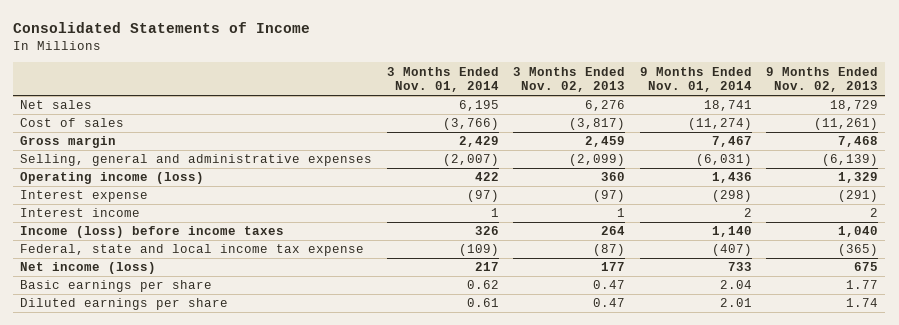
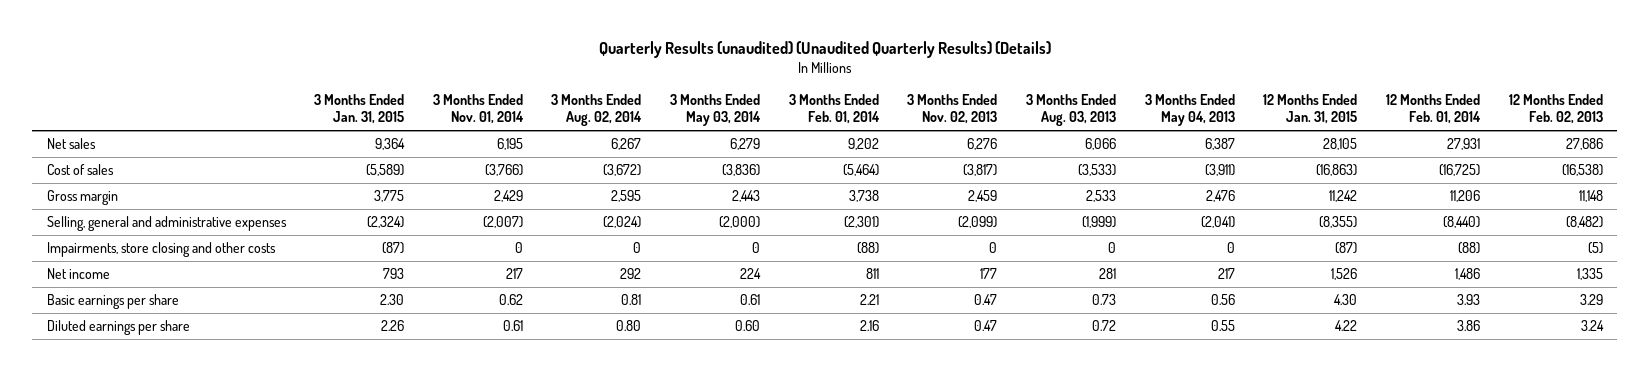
[13,21,311,33] Consolidated Statements of Income -> [598,40,1051,58] Quarterly Results (unaudited) (Unaudited Quarterly Results) (Details)
[639,66,752,92] 9 Months Ended Nov. 01, 2014 -> none
[766,66,879,92] 9 Months Ended Nov. 02, 2013 -> none
none -> [314,93,405,125] 3 Months Ended Jan. 31, 2015
none -> [551,93,643,127] 3 Months Ended Aug. 02, 2014
none -> [670,93,762,127] 3 Months Ended May 03, 2014
none -> [788,93,880,125] 3 Months Ended Feb. 01, 2014
none -> [1026,93,1117,127] 3 Months Ended Aug. 03, 2013
none -> [1144,93,1235,127] 3 Months Ended May 04, 2013
none -> [1263,93,1358,125] 12 Months Ended Jan. 31, 2015
none -> [1386,93,1482,125] 12 Months Ended Feb. 01, 2014
none -> [1508,93,1603,125] 12 Months Ended Feb. 02, 2013
[20,172,205,185] Operating income (loss) -> none
[20,190,149,203] Interest expense -> none
[20,208,141,218] Interest income -> none
[20,226,285,239] Income (loss) before income taxes -> none
[20,244,365,257] Federal, state and local income tax expense -> none
none -> [46,242,276,258] Impairments, store closing and other costs
[20,262,157,275] Net income (loss) -> [46,268,110,280] Net income

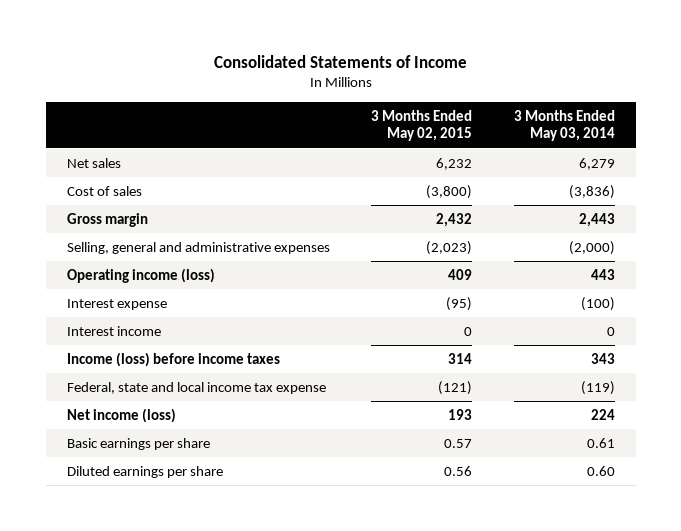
[598,40,1051,58] Quarterly Results (unaudited) (Unaudited Quarterly Results) (Details) -> [213,54,467,68] Consolidated Statements of Income
[314,93,405,125] 3 Months Ended Jan. 31, 2015 -> none
[432,93,524,125] 3 Months Ended Nov. 01, 2014 -> none
[551,93,643,127] 3 Months Ended Aug. 02, 2014 -> none
[788,93,880,125] 3 Months Ended Feb. 01, 2014 -> none
[907,93,998,125] 3 Months Ended Nov. 02, 2013 -> none
[1026,93,1117,127] 3 Months Ended Aug. 03, 2013 -> none
[1144,93,1235,127] 3 Months Ended May 04, 2013 -> none
[1263,93,1358,125] 12 Months Ended Jan. 31, 2015 -> none
[1386,93,1482,125] 12 Months Ended Feb. 01, 2014 -> none
[1508,93,1603,125] 12 Months Ended Feb. 02, 2013 -> none
none -> [371,109,473,142] 3 Months Ended May 02, 2015
[46,242,276,258] Impairments, store closing and other costs -> none
none -> [66,267,215,283] Operating income (loss)
none -> [66,298,167,310] Interest expense
none -> [66,325,161,336] Interest income
none -> [66,351,280,367] Income (loss) before income taxes
none -> [66,381,326,394] Federal, state and local income tax expense
[46,268,110,280] Net income -> [66,407,176,423] Net income (loss)

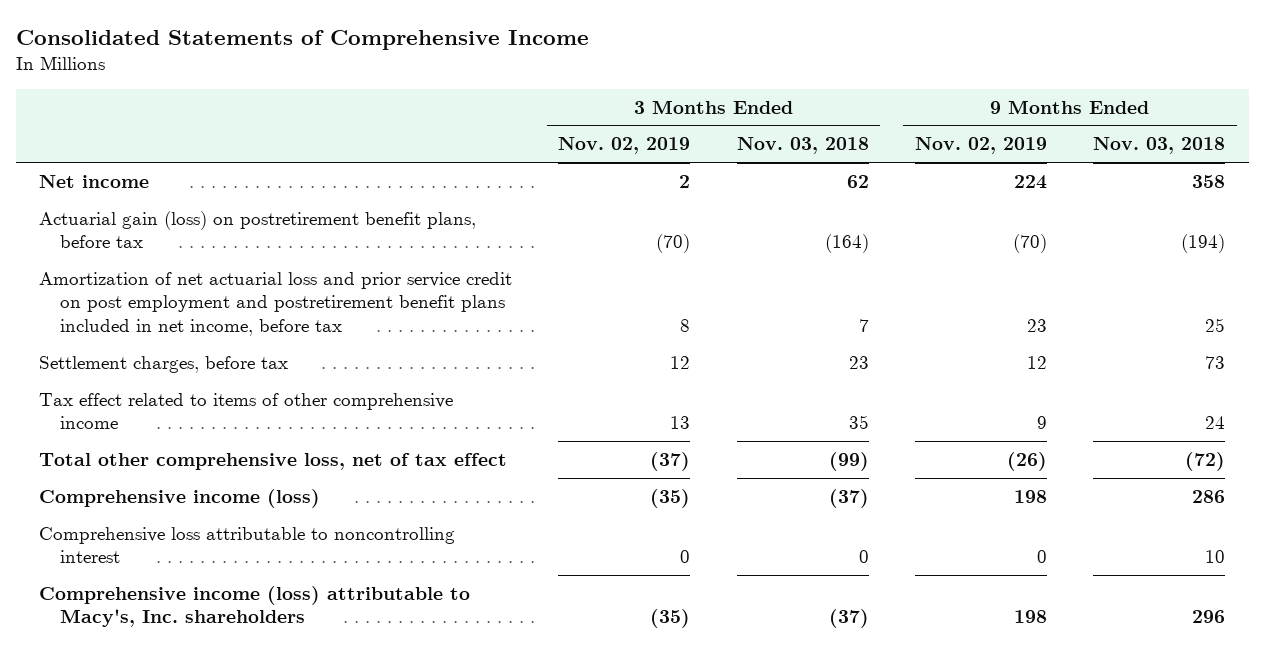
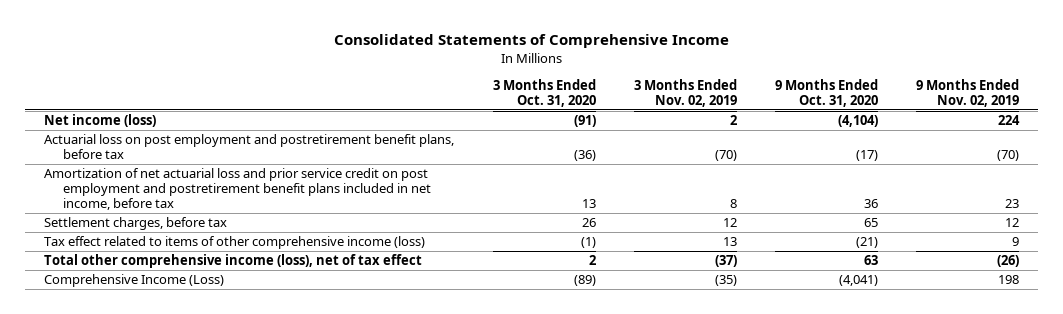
[736,137,869,155] Nov. 03, 2018 -> none
[1093,137,1226,155] Nov. 03, 2018 -> none
none -> [492,78,596,107] 3 Months Ended Oct. 31, 2020
none -> [774,78,878,107] 9 Months Ended Oct. 31, 2020
[39,174,150,188] Net income -> [44,113,157,127] Net income (loss)
[39,210,477,249] Actuarial gain (loss) on postretirement benefit plans, before tax -> [44,133,455,160] Actuarial loss on post employment and postretirement benefit plans, before tax
[39,526,456,564] Comprehensive loss attributable to noncontrolling interest -> none
[39,585,471,628] Comprehensive income (loss) attributable to Macy's, Inc. shareholders -> none
[39,392,454,430] Tax effect related to items of other comprehensive income -> [44,235,426,249] Tax effect related to items of other comprehensive income (loss)
[39,452,508,470] Total other comprehensive loss, net of tax effect -> [44,253,423,268] Total other comprehensive income (loss), net of tax effect
[39,488,321,508] Comprehensive income (loss) -> [44,273,225,287] Comprehensive Income (Loss)

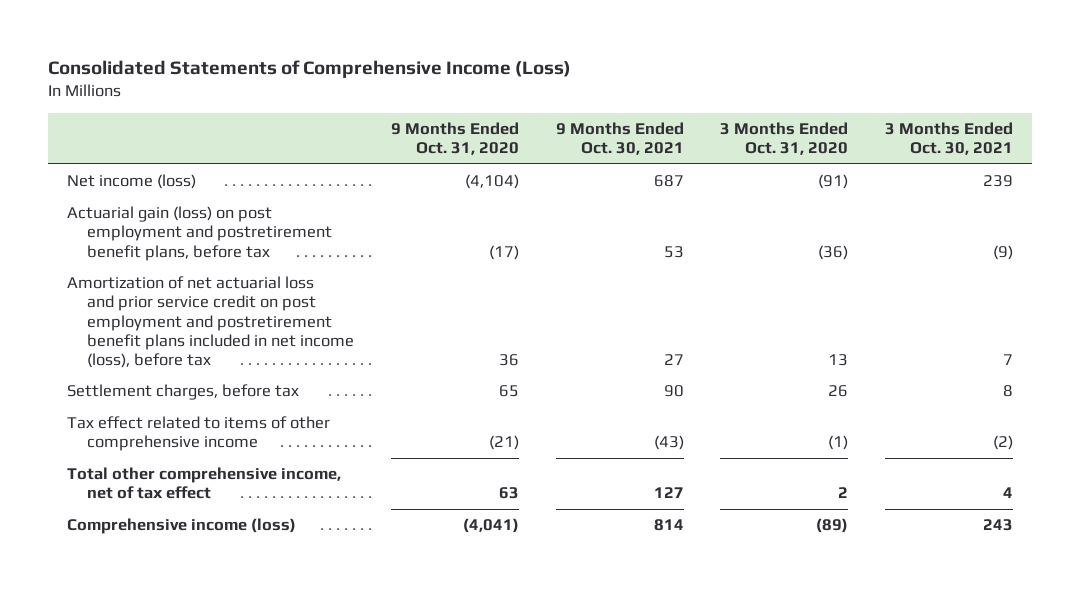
[333,34,729,49] Consolidated Statements of Comprehensive Income -> [48,59,572,78] Consolidated Statements of Comprehensive Income (Loss)
[633,78,737,107] 3 Months Ended Nov. 02, 2019 -> none
[915,78,1019,107] 9 Months Ended Nov. 02, 2019 -> none
none -> [555,122,684,156] 9 Months Ended Oct. 30, 2021
none -> [885,122,1014,156] 3 Months Ended Oct. 30, 2021
[44,133,455,160] Actuarial loss on post employment and postretirement benefit plans, before tax -> [66,206,332,261] Actuarial gain (loss) on post employment and postretirement benefit plans, before tax
[44,167,431,211] Amortization of net actuarial loss and prior service credit on post employment and postretirement benefit plans included in net income, before tax -> [66,276,354,368] Amortization of net actuarial loss and prior service credit on post employment and postretirement benefit plans included in net income (loss), before tax
[44,235,426,249] Tax effect related to items of other comprehensive income (loss) -> [66,416,330,452] Tax effect related to items of other comprehensive income
[44,253,423,268] Total other comprehensive income (loss), net of tax effect -> [66,467,341,500] Total other comprehensive income, net of tax effect
[44,273,225,287] Comprehensive Income (Loss) -> [66,518,296,535] Comprehensive income (loss)

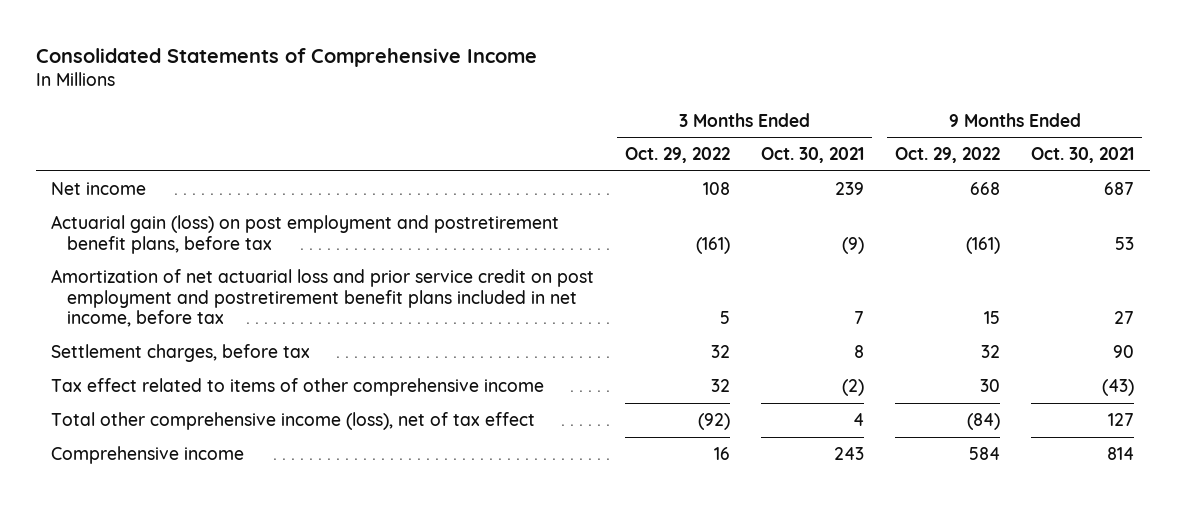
[48,59,572,78] Consolidated Statements of Comprehensive Income (Loss) -> [35,47,537,67] Consolidated Statements of Comprehensive Income
[390,122,519,156] 9 Months Ended Oct. 31, 2020 -> none
[720,122,849,156] 3 Months Ended Oct. 31, 2020 -> none
none -> [625,147,731,164] Oct. 29, 2022
none -> [895,147,1001,164] Oct. 29, 2022
[66,174,196,190] Net income (loss) -> [51,181,147,195] Net income
[66,276,354,368] Amortization of net actuarial loss and prior service credit on post employment and postretirement benefit plans included in net income (loss), before tax -> [51,268,595,328] Amortization of net actuarial loss and prior service credit on post employment and postretirement benefit plans included in net income, before tax
[66,467,341,500] Total other comprehensive income, net of tax effect -> [51,411,536,430] Total other comprehensive income (loss), net of tax effect
[66,518,296,535] Comprehensive income (loss) -> [51,445,245,464] Comprehensive income

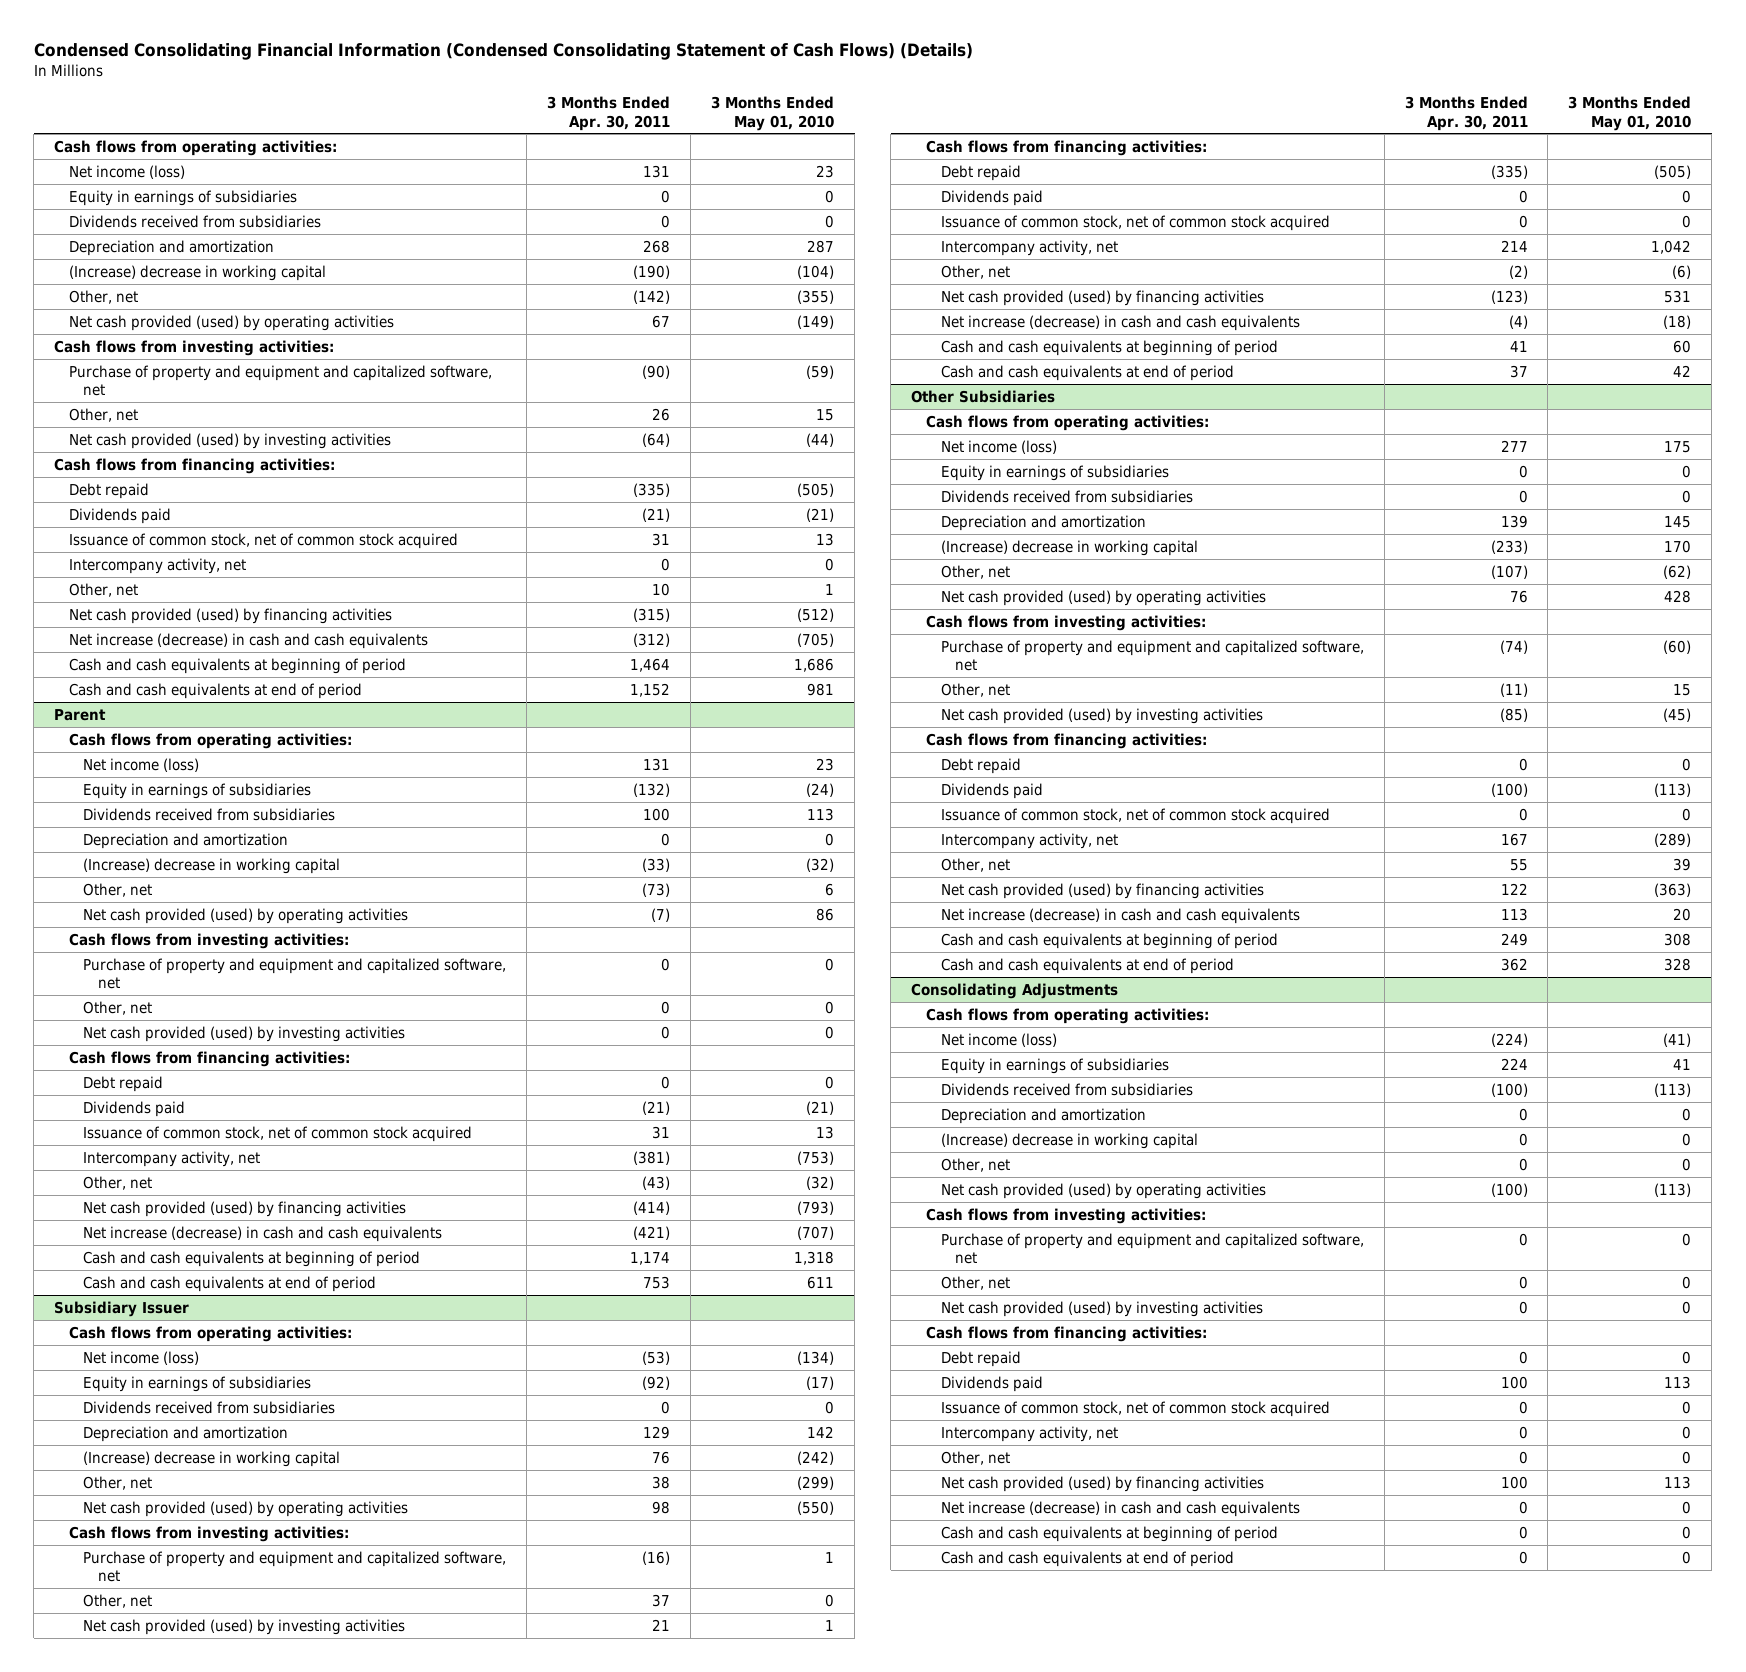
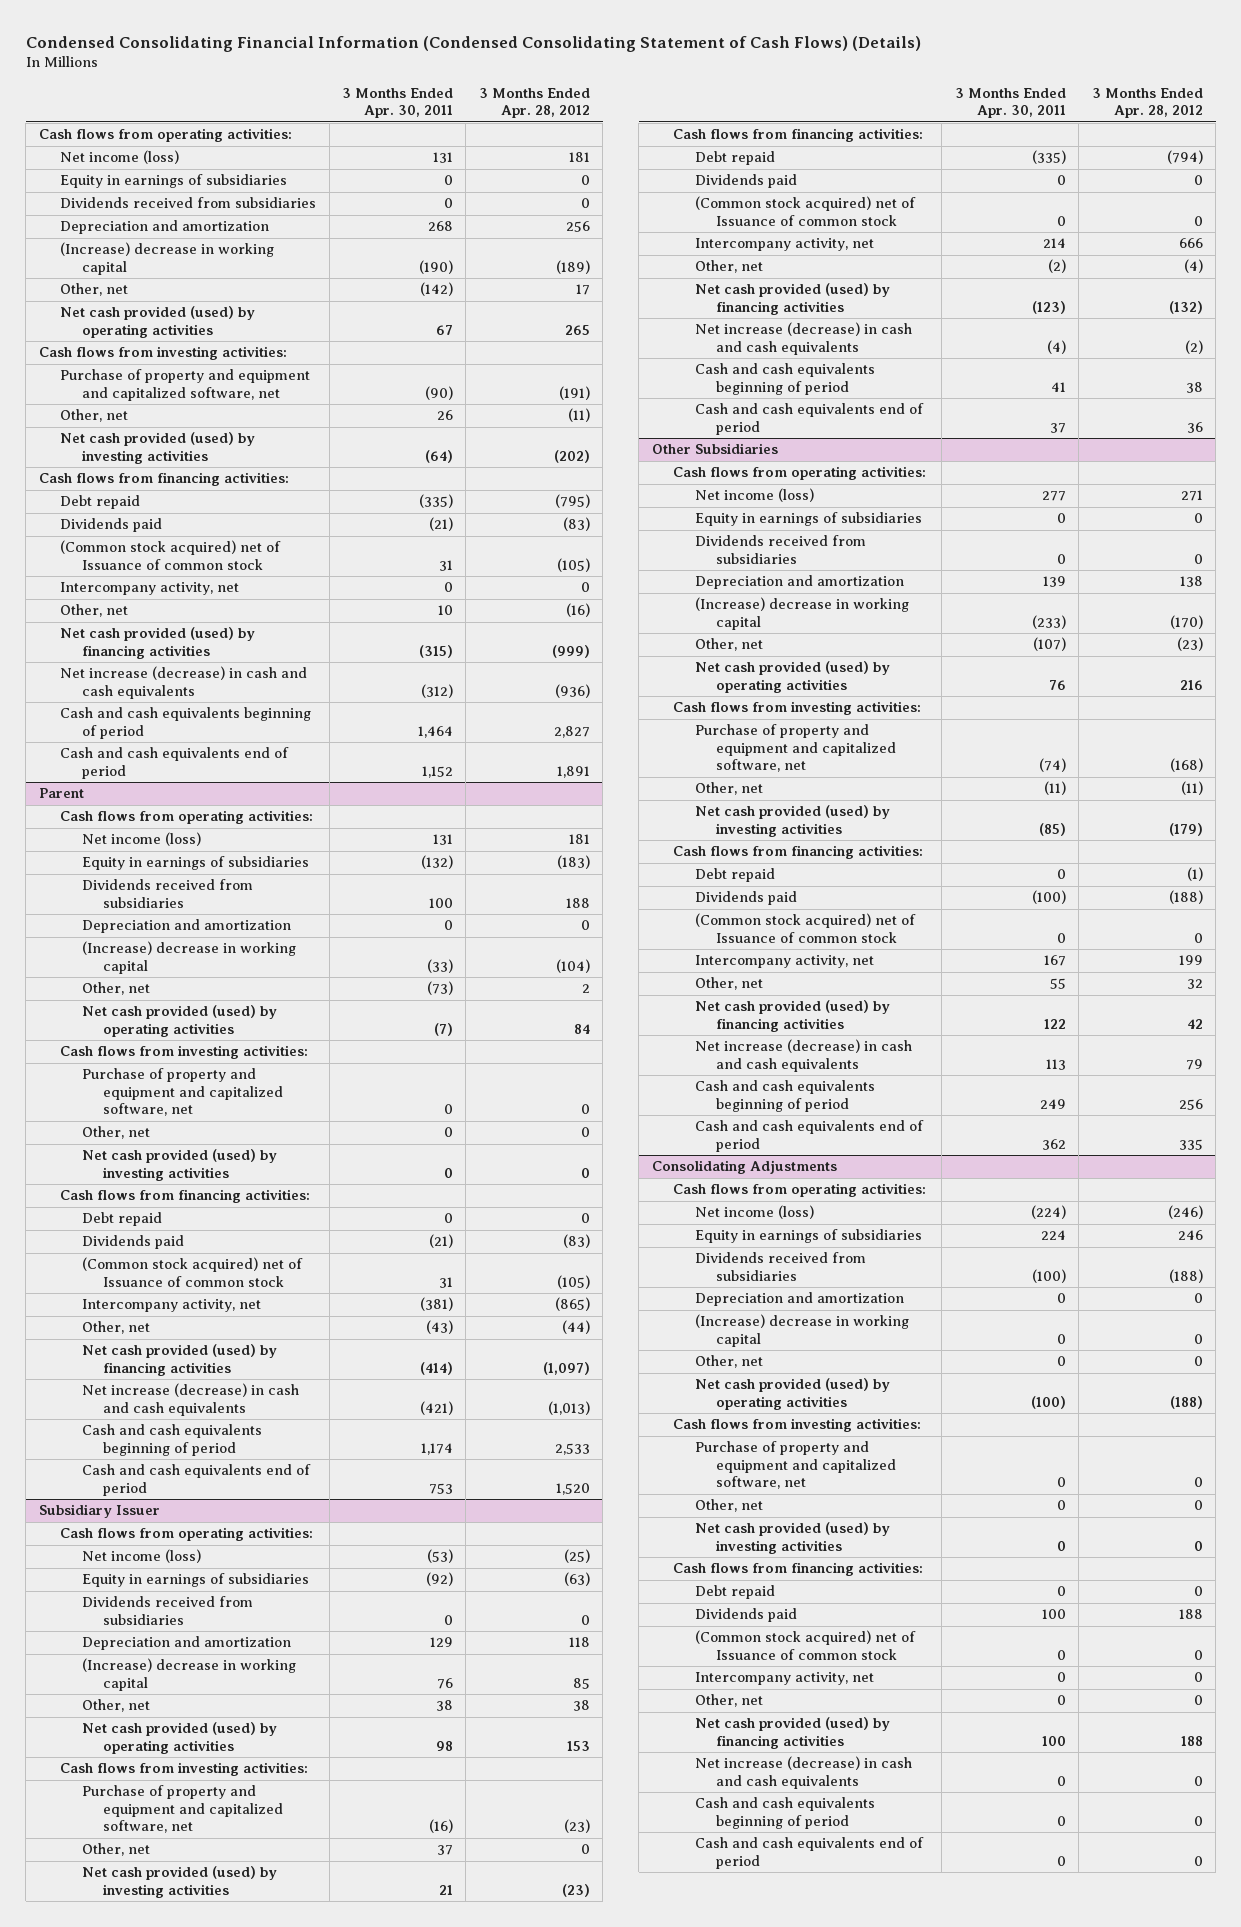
[711,95,835,131] 3 Months Ended May 01, 2010 -> none
none -> [478,87,590,119] 3 Months Ended Apr. 28, 2012
[68,532,458,549] Issuance of common stock, net of common stock acquired -> [60,540,282,570] (Common stock acquired) net of Issuance of common stock
[68,657,406,674] Cash and cash equivalents at beginning of period -> [60,707,312,739] Cash and cash equivalents beginning of period
[68,682,362,699] Cash and cash equivalents at end of period -> [60,747,290,779] Cash and cash equivalents end of period
[83,1125,473,1142] Issuance of common stock, net of common stock acquired -> [81,1257,303,1287] (Common stock acquired) net of Issuance of common stock
[83,1250,421,1267] Cash and cash equivalents at beginning of period -> [81,1424,262,1456] Cash and cash equivalents beginning of period
[83,1275,377,1292] Cash and cash equivalents at end of period -> [81,1464,311,1496] Cash and cash equivalents end of period
[940,214,1330,231] Issuance of common stock, net of common stock acquired -> [694,196,916,226] (Common stock acquired) net of Issuance of common stock
[940,339,1278,356] Cash and cash equivalents at beginning of period -> [694,363,875,395] Cash and cash equivalents beginning of period
[940,364,1234,381] Cash and cash equivalents at end of period -> [694,403,924,435] Cash and cash equivalents end of period
[940,807,1330,824] Issuance of common stock, net of common stock acquired -> [694,913,916,943] (Common stock acquired) net of Issuance of common stock
[940,932,1278,949] Cash and cash equivalents at beginning of period -> [694,1080,875,1112] Cash and cash equivalents beginning of period
[940,957,1234,974] Cash and cash equivalents at end of period -> [694,1120,924,1152] Cash and cash equivalents end of period
[940,1400,1330,1417] Issuance of common stock, net of common stock acquired -> [694,1630,916,1660] (Common stock acquired) net of Issuance of common stock
[940,1525,1278,1542] Cash and cash equivalents at beginning of period -> [694,1797,875,1829] Cash and cash equivalents beginning of period
[940,1550,1234,1567] Cash and cash equivalents at end of period -> [694,1837,924,1869] Cash and cash equivalents end of period

